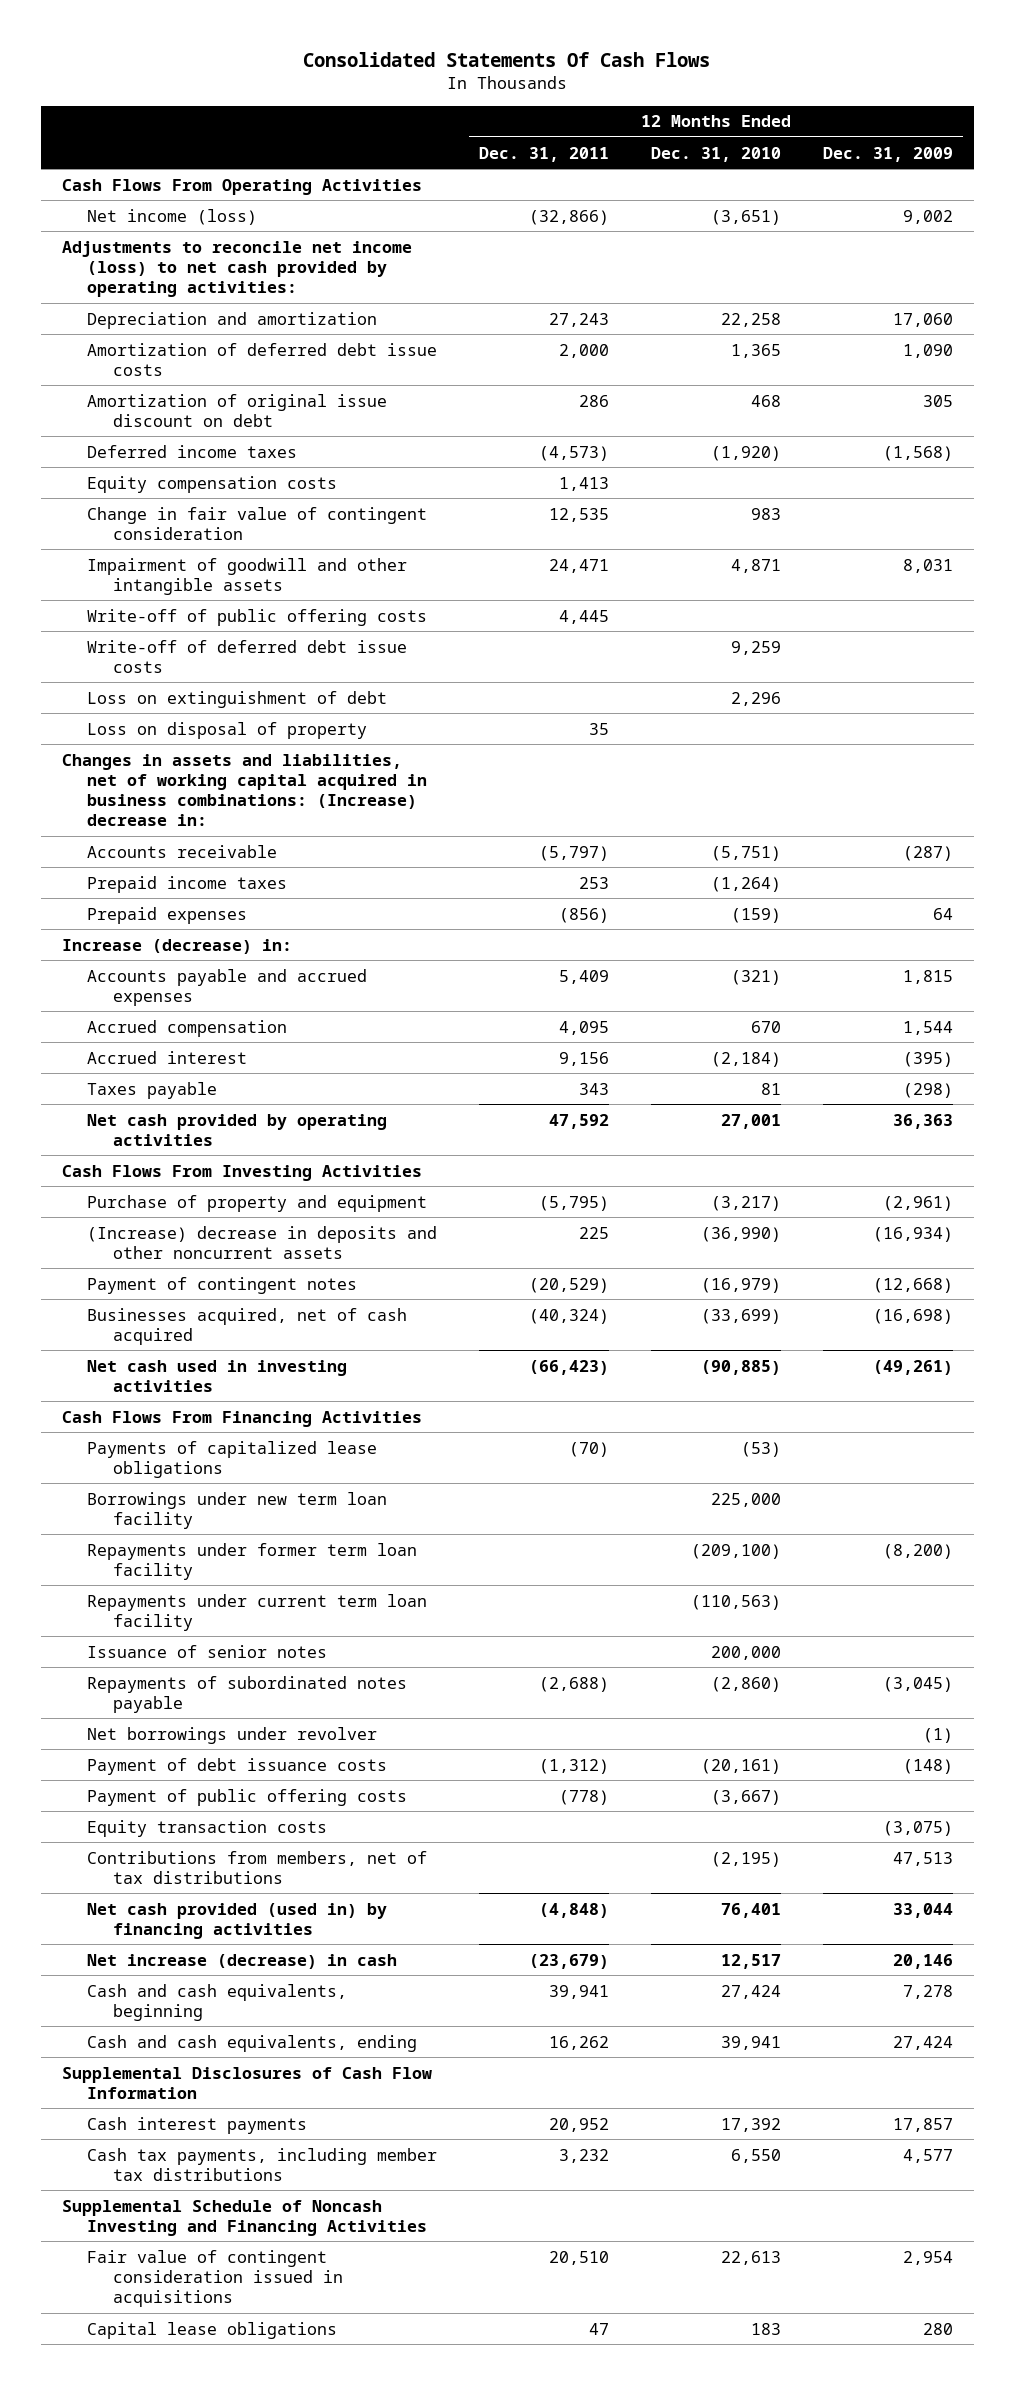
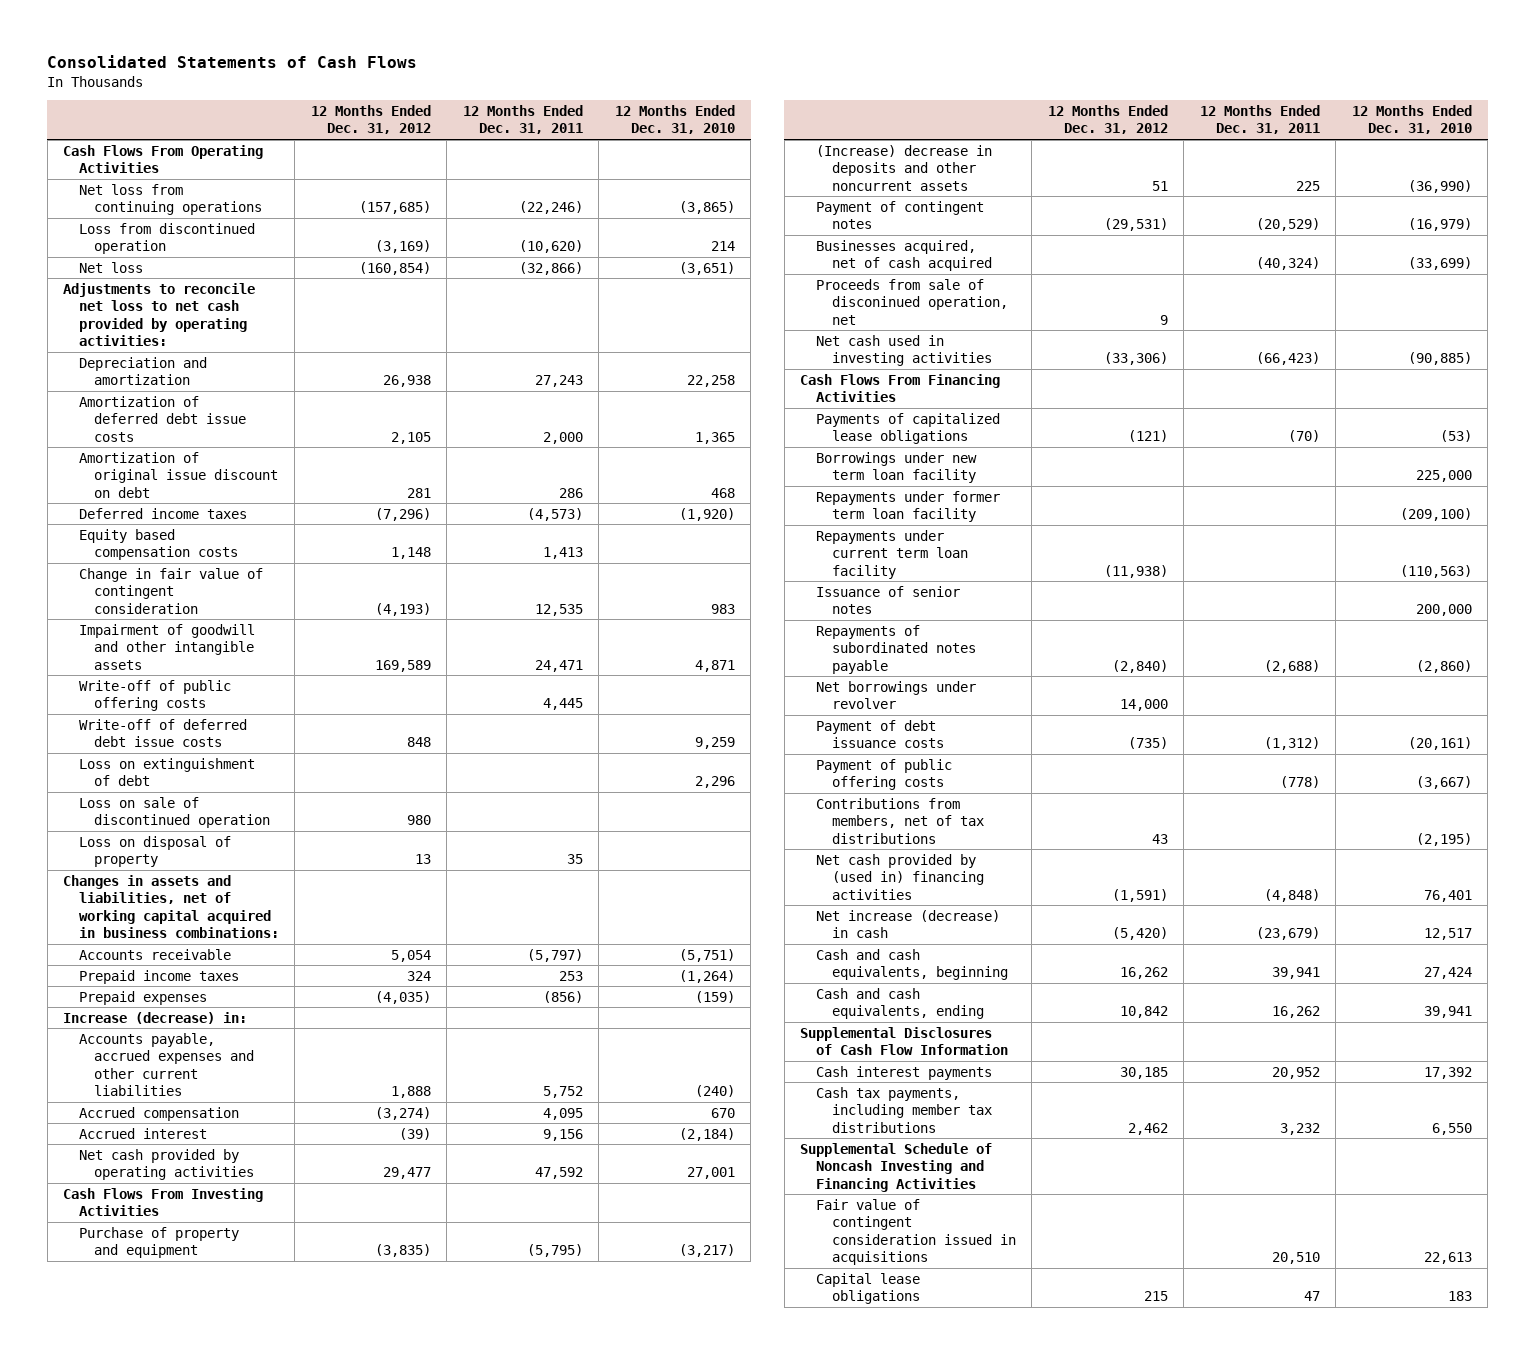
[303,51,711,67] Consolidated Statements Of Cash Flows -> [47,55,418,69] Consolidated Statements of Cash Flows
[822,146,953,162] Dec. 31, 2009 -> none
none -> [310,104,431,135] 12 Months Ended Dec. 31, 2012
none -> [78,183,263,216] Net loss from continuing operations
none -> [78,222,255,255] Loss from discontinued operation
[87,208,258,225] Net income (loss) -> [78,261,143,273] Net loss
[62,240,413,298] Adjustments to reconcile net income (loss) to net cash provided by operating activities: -> [63,282,256,347] Adjustments to reconcile net loss to net cash provided by operating activities:
[87,475,338,493] Equity compensation costs -> [78,528,239,561] Equity based compensation costs
none -> [78,796,271,829] Loss on sale of discontinued operation
[62,753,428,827] Changes in assets and liabilities, net of working capital acquired in business combinations: (Increase) decrease in: -> [63,874,279,939] Changes in assets and liabilities, net of working capital acquired in business combinations:
[87,968,368,1006] Accounts payable and accrued expenses -> [78,1032,255,1097] Accounts payable, accrued expenses and other current liabilities
[559,969,610,984] 5,409 -> [542,1086,583,1099] 5,752
[730,969,781,985] (321) -> [694,1085,735,1098] (240)
[87,1081,218,1099] Taxes payable -> none
none -> [815,278,1008,325] Proceeds from sale of disconinued operation, net
[87,1819,328,1837] Equity transaction costs -> none
[87,1902,388,1939] Net cash provided (used in) by financing activities -> [815,853,984,900] Net cash provided by (used in) financing activities

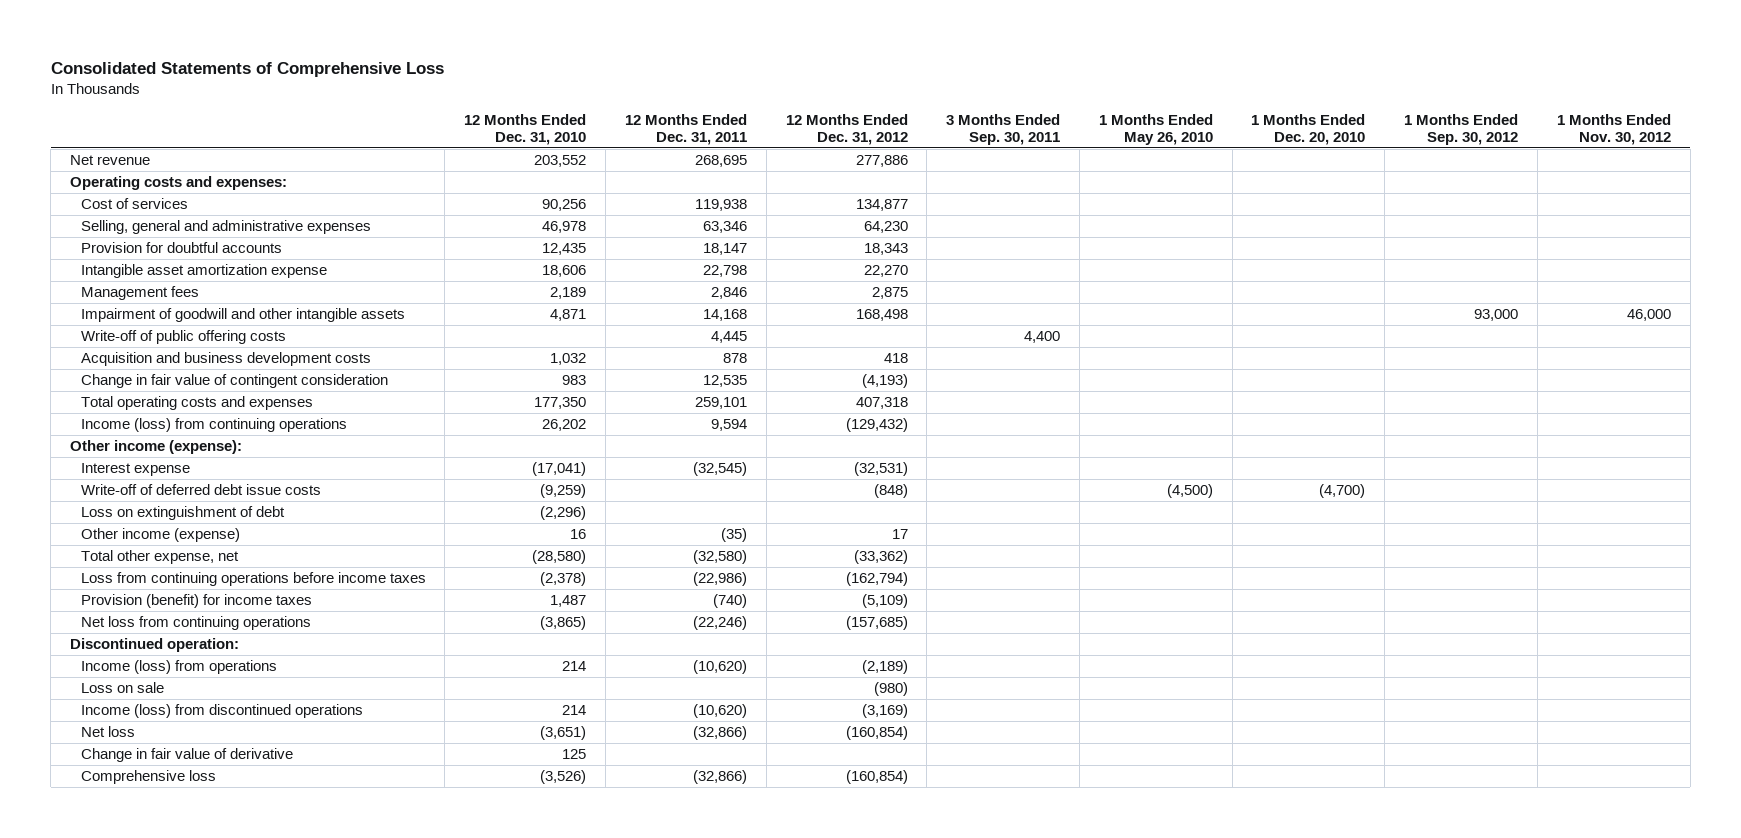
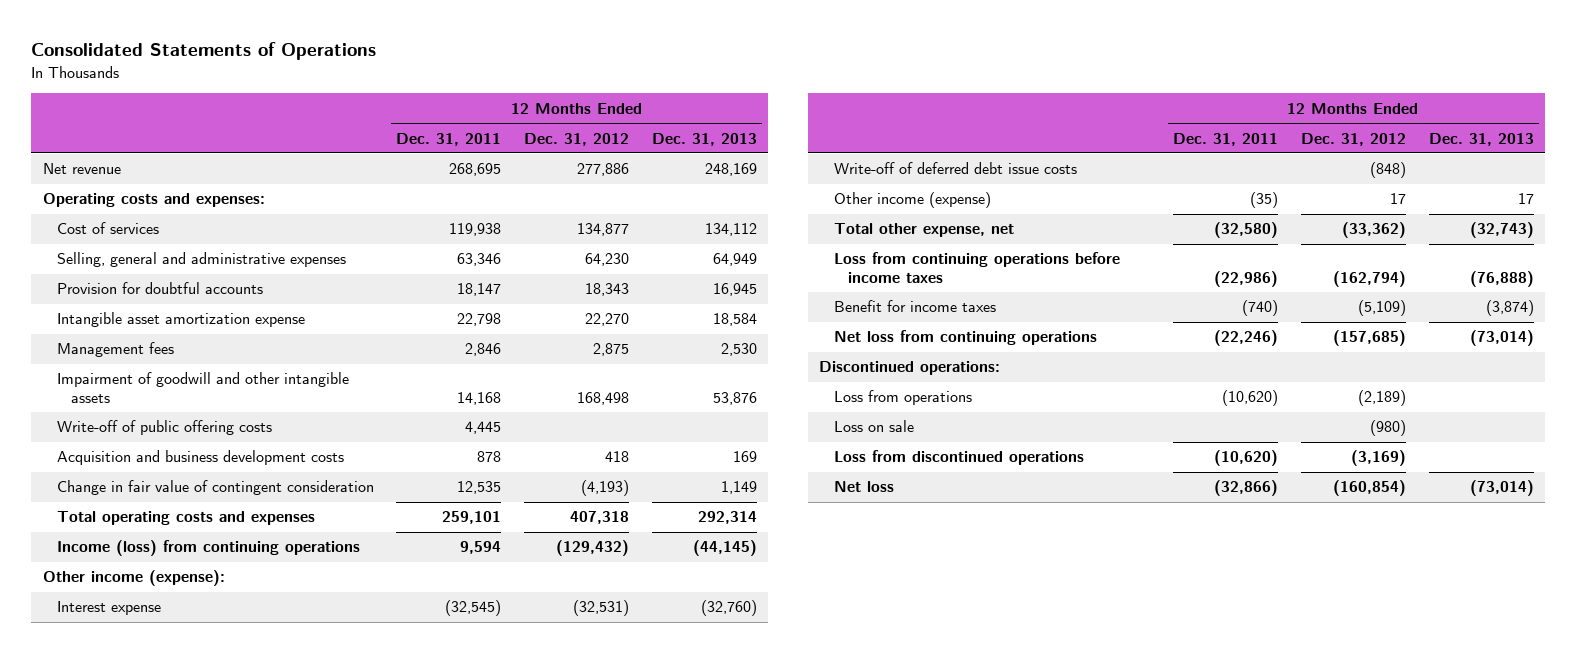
[50,61,444,77] Consolidated Statements of Comprehensive Loss -> [31,41,377,60] Consolidated Statements of Operations
[464,113,587,146] 12 Months Ended Dec. 31, 2010 -> none
[946,113,1061,146] 3 Months Ended Sep. 30, 2011 -> none
[1098,113,1213,146] 1 Months Ended May 26, 2010 -> none
[1251,113,1366,146] 1 Months Ended Dec. 20, 2010 -> none
[1404,113,1519,146] 1 Months Ended Sep. 30, 2012 -> none
[1556,113,1671,146] 1 Months Ended Nov. 30, 2012 -> none
none -> [651,132,757,146] Dec. 31, 2013
[80,505,285,520] Loss on extinguishment of debt -> none
[80,593,312,608] Provision (benefit) for income taxes -> [833,300,996,313] Benefit for income taxes
[70,637,240,652] Discontinued operation: -> [819,361,1001,376] Discontinued operations:
[80,659,277,674] Income (loss) from operations -> [833,390,972,406] Loss from operations
[80,703,363,718] Income (loss) from discontinued operations -> [833,450,1084,466] Loss from discontinued operations
[80,747,293,762] Change in fair value of derivative -> none
[80,769,216,784] Comprehensive loss -> none

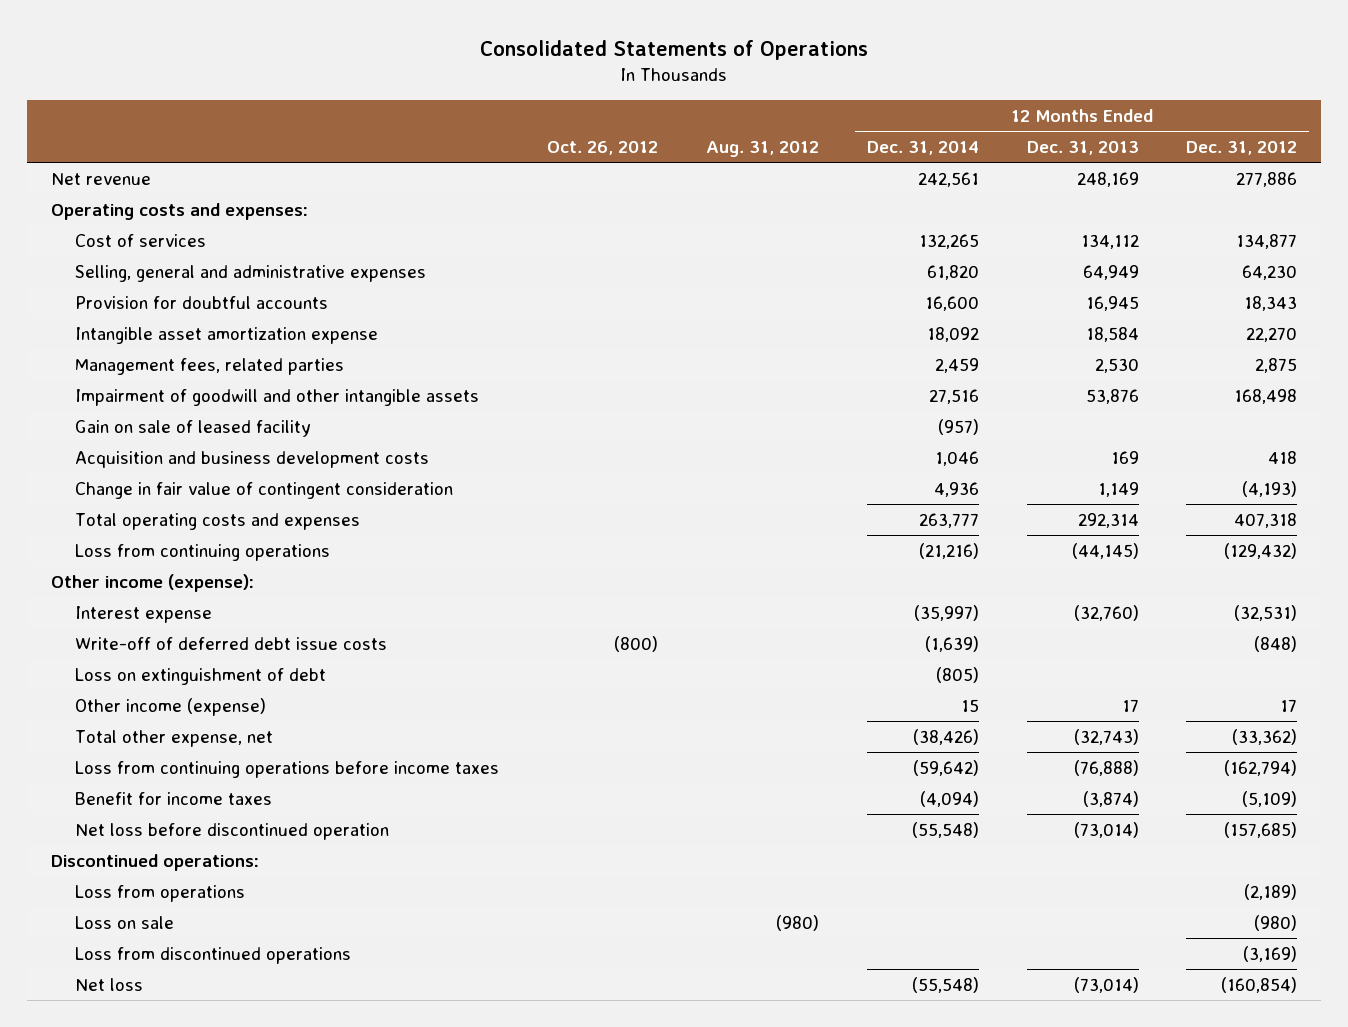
[396,132,502,146] Dec. 31, 2011 -> none
none -> [547,140,659,155] Oct. 26, 2012
none -> [705,140,819,157] Aug. 31, 2012
none -> [866,140,979,155] Dec. 31, 2014
[56,342,174,358] Management fees -> [75,357,345,375] Management fees, related parties
[56,420,272,436] Write-off of public offering costs -> none
none -> [75,419,312,437] Gain on sale of leased facility
[56,540,360,557] Income (loss) from continuing operations -> [75,543,331,561] Loss from continuing operations
none -> [75,667,327,685] Loss on extinguishment of debt
[833,330,1097,346] Net loss from continuing operations -> [75,822,390,840] Net loss before discontinued operation

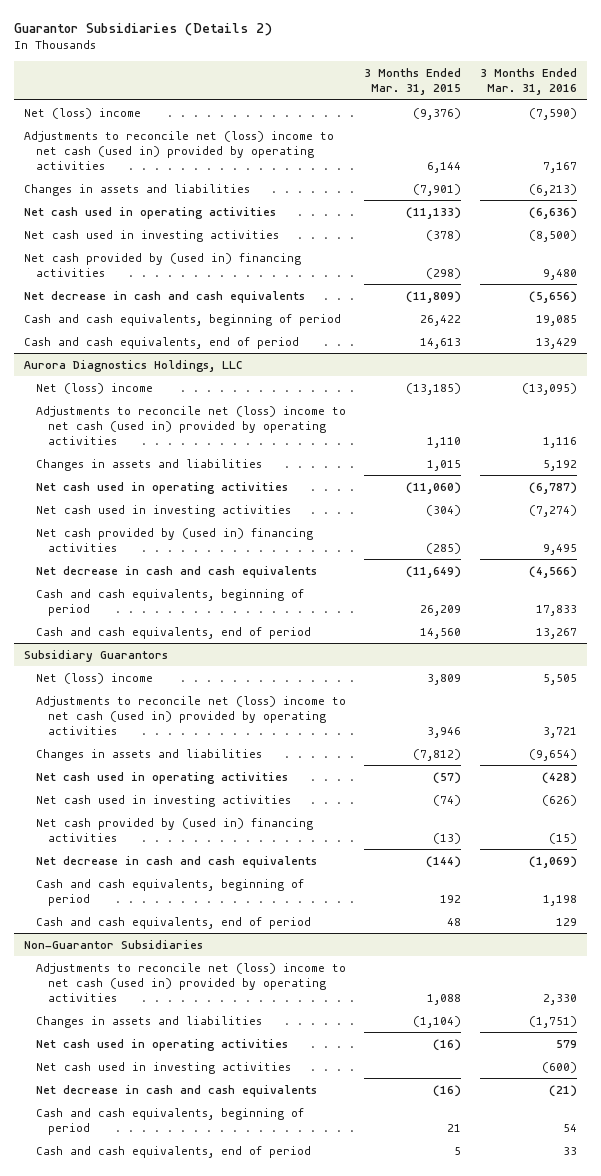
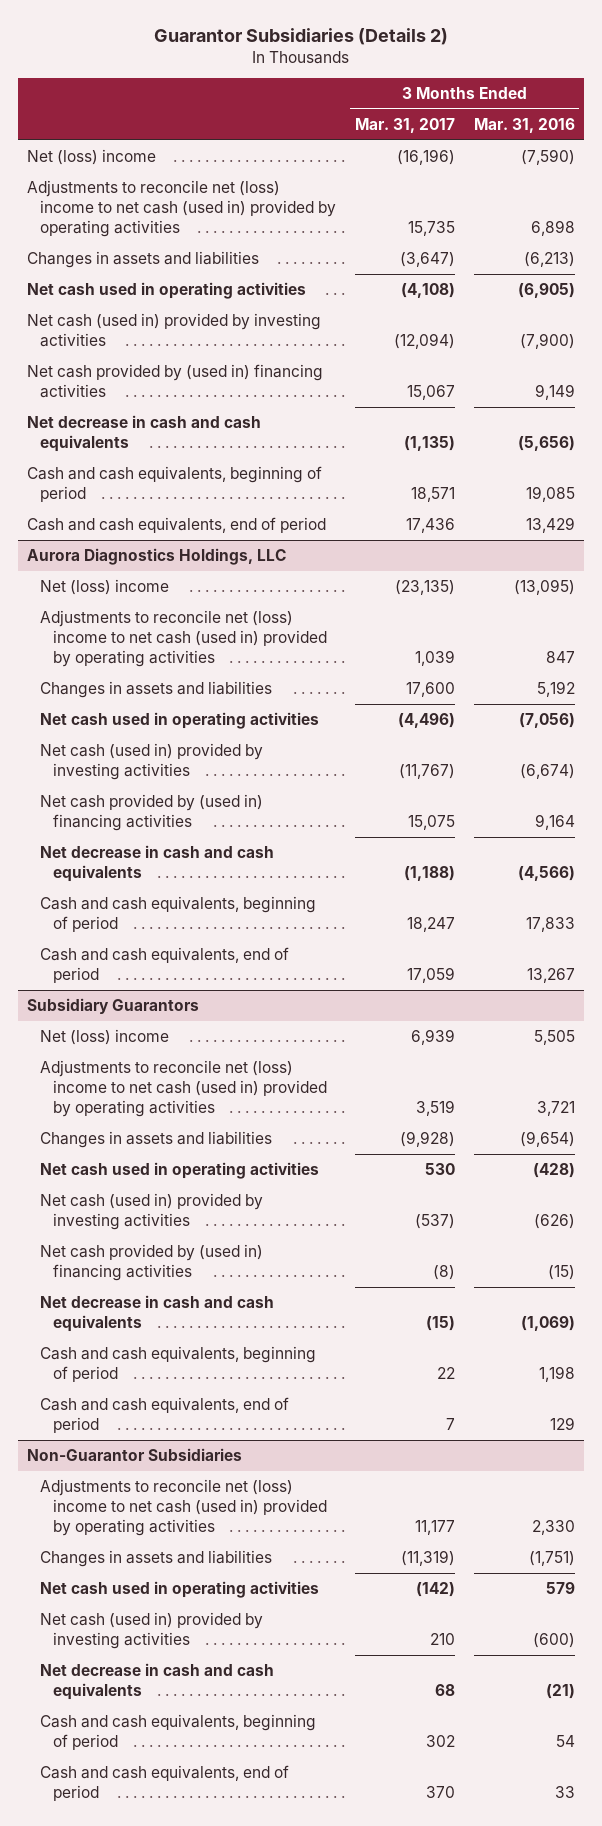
[364,68,462,96] 3 Months Ended Mar. 31, 2015 -> none
none -> [354,117,455,133] Mar. 31, 2017
[543,161,578,173] 7,167 -> [530,220,575,237] 6,898
[529,206,578,219] (6,636) -> [517,283,575,299] (6,905)
[23,229,279,242] Net cash used in investing activities -> [26,313,321,348] Net cash (used in) provided by investing activities
[529,229,578,242] (8,500) -> [519,333,575,350] (7,900)
[543,268,578,280] 9,480 -> [534,384,575,401] 9,149
[543,436,578,448] 1,116 -> [545,651,575,664] 847
[529,481,578,494] (6,787) -> [518,713,575,729] (7,056)
[35,504,291,517] Net cash used in investing activities -> [40,743,264,781] Net cash (used in) provided by investing activities
[529,504,578,517] (7,274) -> [519,764,575,780] (6,674)
[543,543,578,555] 9,495 -> [534,814,575,831] 9,164
[35,794,291,807] Net cash used in investing activities -> [40,1193,264,1231] Net cash (used in) provided by investing activities
[35,1061,291,1074] Net cash used in investing activities -> [40,1612,264,1650] Net cash (used in) provided by investing activities

